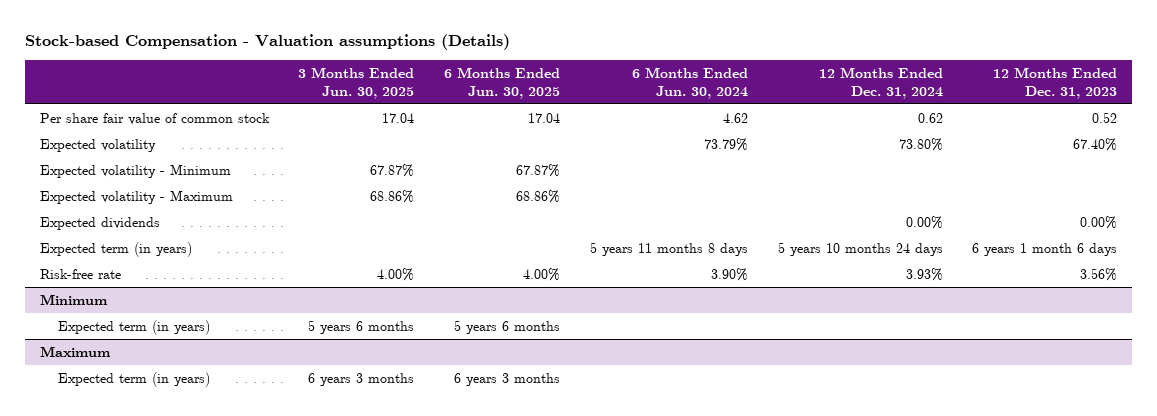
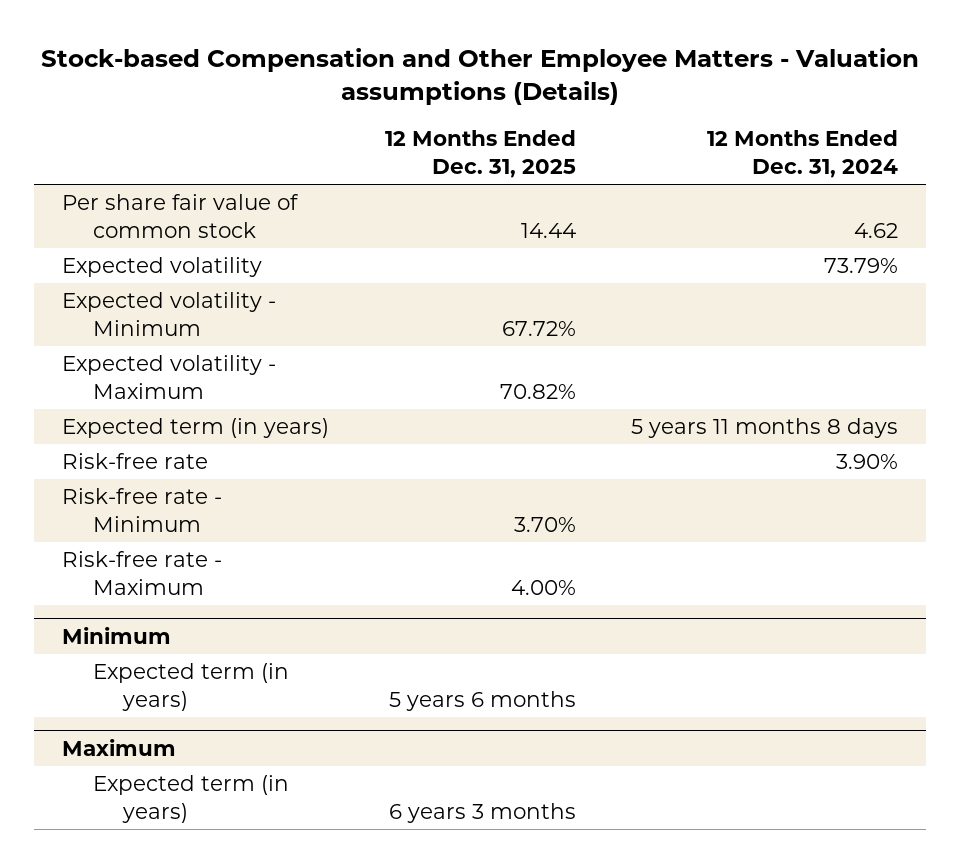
[24,34,510,51] Stock-based Compensation - Valuation assumptions (Details) -> [41,48,920,106] Stock-based Compensation and Other Employee Matters - Valuation assumptions (Details)
[298,66,415,99] 3 Months Ended Jun. 30, 2025 -> none
[444,66,561,99] 6 Months Ended Jun. 30, 2025 -> none
[631,66,748,99] 6 Months Ended Jun. 30, 2024 -> none
[993,66,1118,99] 12 Months Ended Dec. 31, 2023 -> none
none -> [384,130,576,178] 12 Months Ended Dec. 31, 2025
[917,112,943,123] 0.62 -> [854,222,899,238] 4.62
[898,137,943,151] 73.80% -> [824,258,899,274] 73.79%
[39,216,160,230] Expected dividends -> none
[777,241,943,256] 5 years 10 months 24 days -> [631,418,899,439] 5 years 11 months 8 days
[905,267,943,281] 3.93% -> [836,454,899,470] 3.90%
none -> [61,488,222,532] Risk-free rate - Minimum
none -> [61,551,222,595] Risk-free rate - Maximum

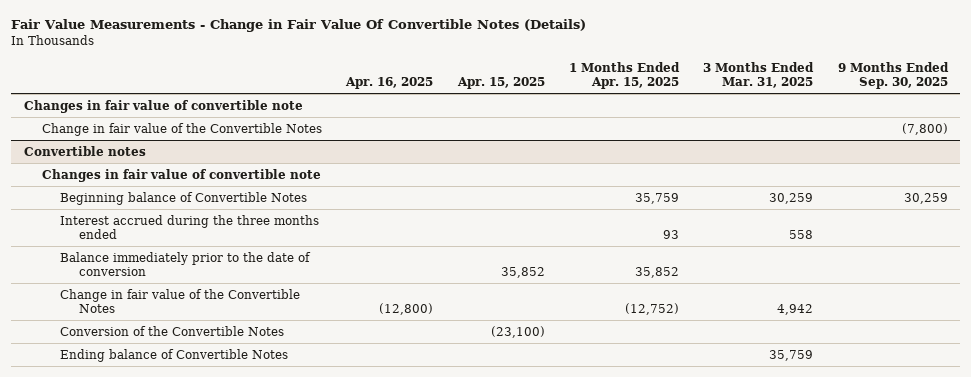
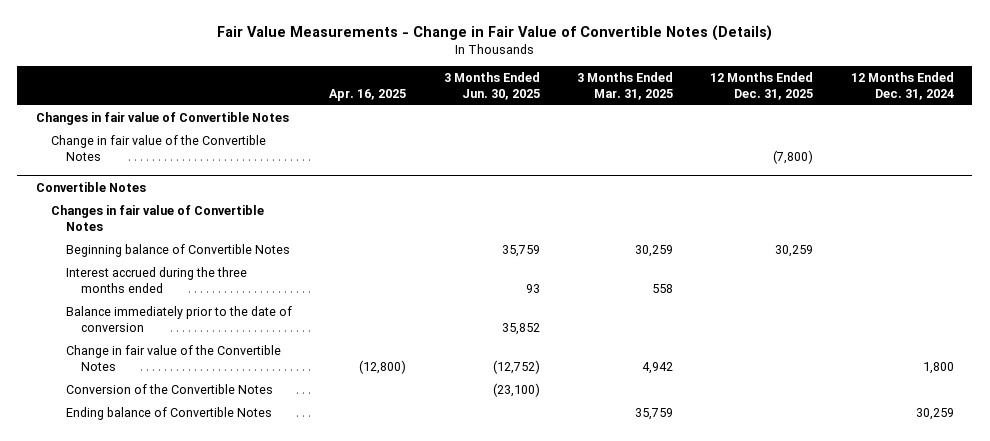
[11,19,587,33] Fair Value Measurements - Change in Fair Value Of Convertible Notes (Details) -> [216,24,772,41] Fair Value Measurements - Change in Fair Value of Convertible Notes (Details)
[456,76,545,89] Apr. 15, 2025 -> none
[568,61,680,89] 1 Months Ended Apr. 15, 2025 -> none
[837,61,949,89] 9 Months Ended Sep. 30, 2025 -> none
none -> [443,71,540,100] 3 Months Ended Jun. 30, 2025
none -> [710,71,814,100] 12 Months Ended Dec. 31, 2025
none -> [850,71,954,100] 12 Months Ended Dec. 31, 2024
[23,99,303,113] Changes in fair value of convertible note -> [35,111,289,125] Changes in fair value of Convertible Notes
[23,145,146,156] Convertible notes -> [35,181,146,192] Convertible Notes
[41,168,321,182] Changes in fair value of convertible note -> [50,204,264,231] Changes in fair value of Convertible Notes

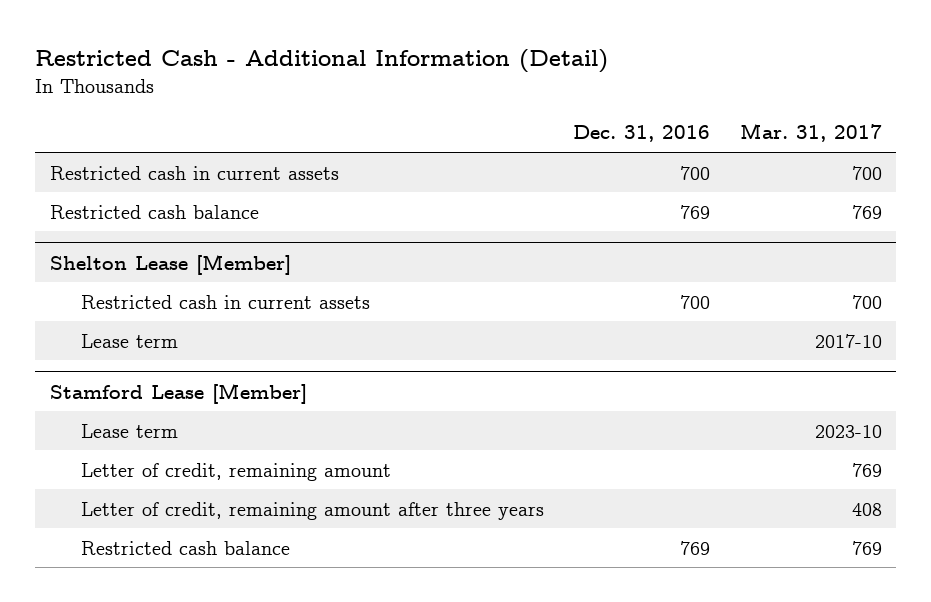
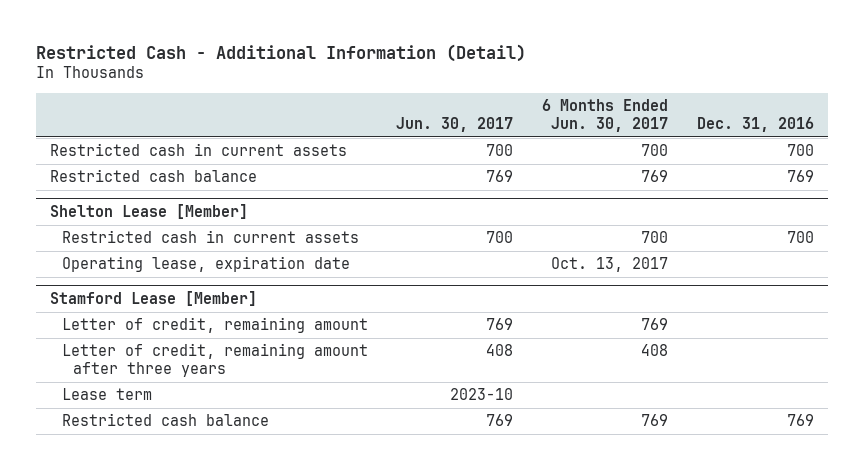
[739,123,882,143] Mar. 31, 2017 -> none
none -> [396,117,514,133] Jun. 30, 2017
none -> [542,99,669,133] 6 Months Ended Jun. 30, 2017
[80,333,178,348] Lease term -> none
none -> [61,256,350,273] Operating lease, expiration date
[80,423,178,438] Lease term -> [61,388,152,401] Lease term

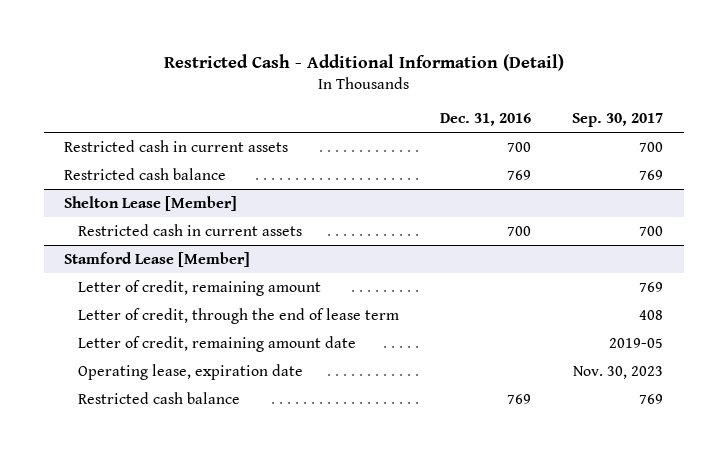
[396,117,514,133] Jun. 30, 2017 -> none
[542,99,669,133] 6 Months Ended Jun. 30, 2017 -> none
none -> [572,112,664,127] Sep. 30, 2017
[61,256,350,273] Operating lease, expiration date -> none
[61,388,152,401] Lease term -> none
[61,343,368,378] Letter of credit, remaining amount after three years -> [77,307,399,324] Letter of credit, through the end of lease term
none -> [77,335,356,352] Letter of credit, remaining amount date
none -> [77,363,303,380] Operating lease, expiration date

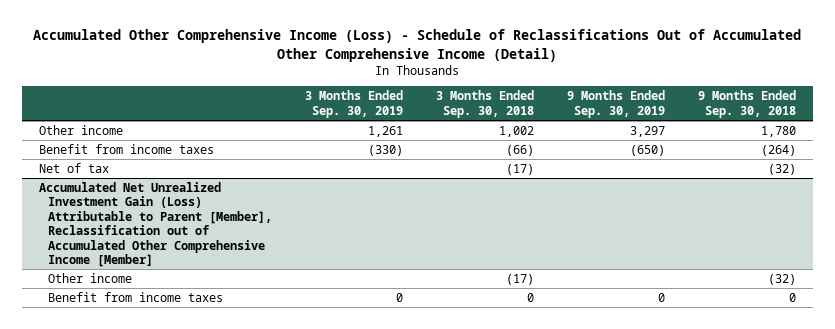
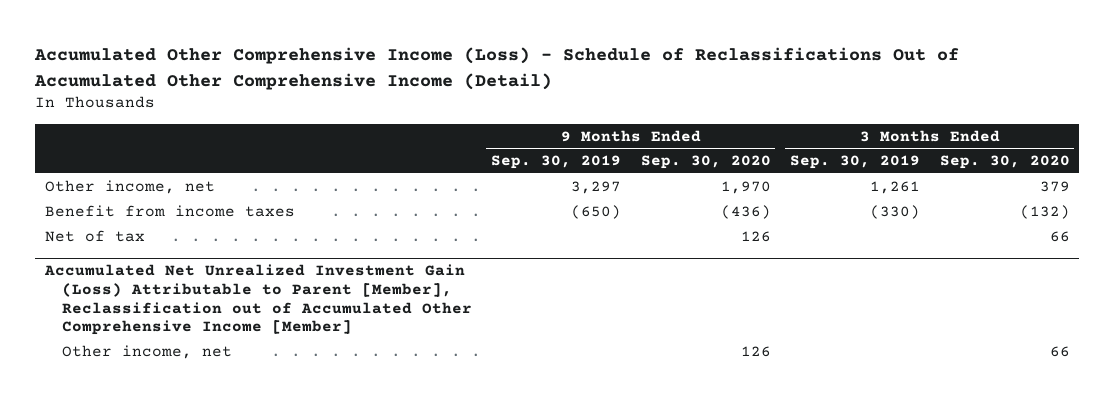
[436,90,535,118] 3 Months Ended Sep. 30, 2018 -> none
[698,90,797,118] 9 Months Ended Sep. 30, 2018 -> none
none -> [640,155,771,170] Sep. 30, 2020
none -> [939,155,1070,170] Sep. 30, 2020
[38,124,123,135] Other income -> [44,179,215,194] Other income, net
[48,291,224,302] Benefit from income taxes -> none
[48,272,133,283] Other income -> [61,344,232,359] Other income, net

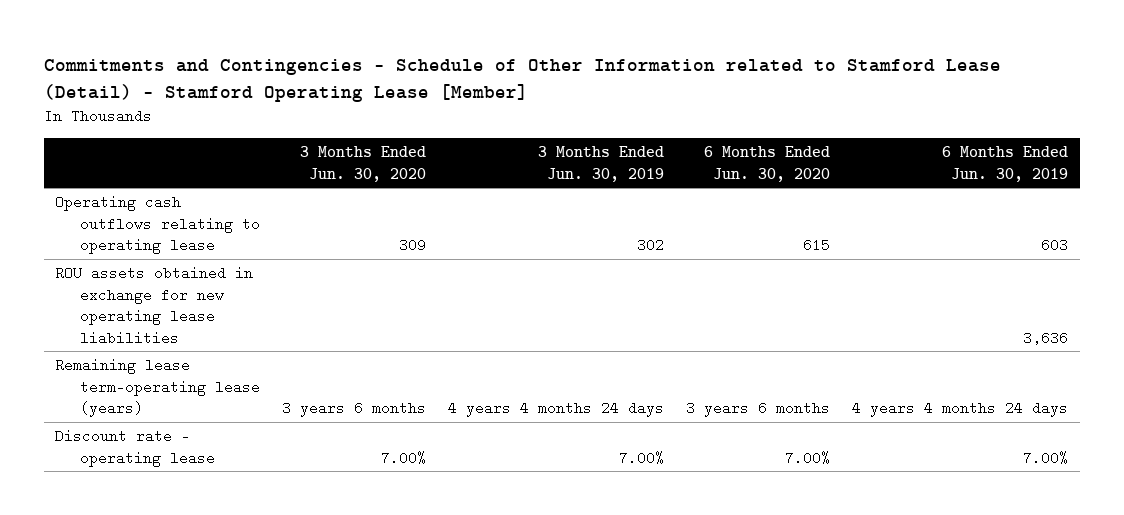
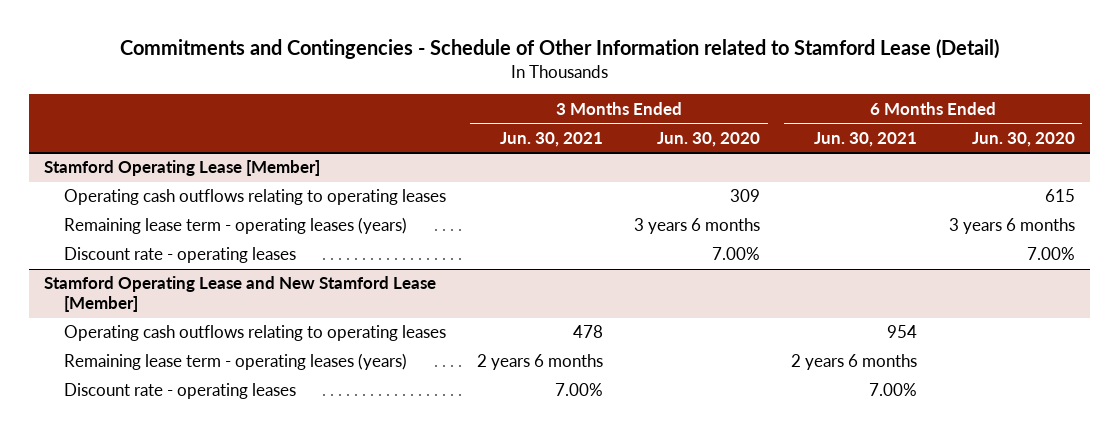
[44,58,1002,102] Commitments and Contingencies - Schedule of Other Information related to Stamford Lease (Detail) - Stamford Operating Lease [Member] -> [119,38,999,59] Commitments and Contingencies - Schedule of Other Information related to Stamford Lease (Detail)
[538,146,665,182] 3 Months Ended Jun. 30, 2019 -> none
[942,146,1069,182] 6 Months Ended Jun. 30, 2019 -> none
none -> [500,131,604,147] Jun. 30, 2021
none -> [814,131,918,147] Jun. 30, 2021
[55,195,260,255] Operating cash outflows relating to operating lease -> none
[55,266,254,345] ROU assets obtained in exchange for new operating lease liabilities -> none
[55,358,260,418] Remaining lease term-operating lease (years) -> none
[55,429,215,467] Discount rate - operating lease -> none
none -> [44,160,321,177] Stamford Operating Lease [Member]
none -> [64,189,447,206] Operating cash outflows relating to operating leases
none -> [64,217,408,235] Remaining lease term - operating leases (years)
none -> [64,247,297,264] Discount rate - operating leases
none -> [44,276,437,313] Stamford Operating Lease and New Stamford Lease [Member]
none -> [64,325,447,342] Operating cash outflows relating to operating leases
none -> [64,353,408,371] Remaining lease term - operating leases (years)
none -> [64,383,297,400] Discount rate - operating leases

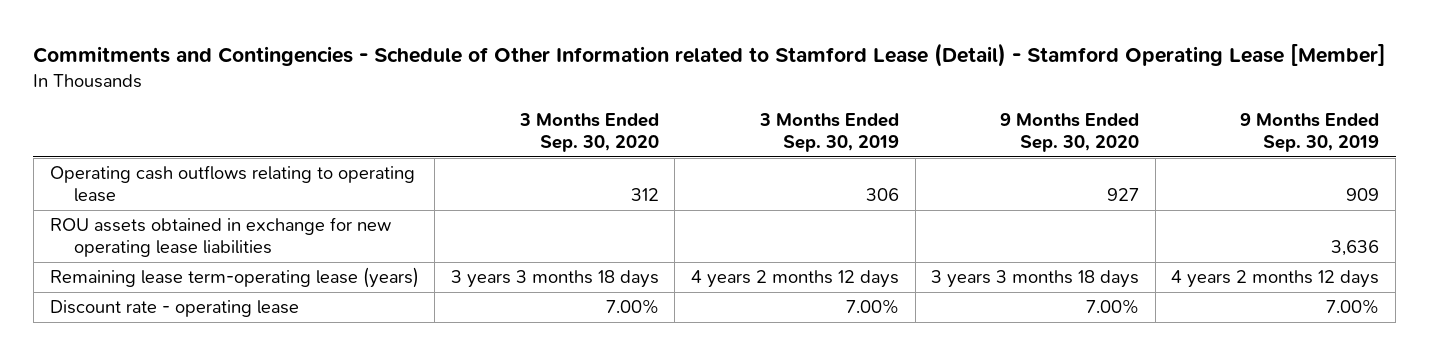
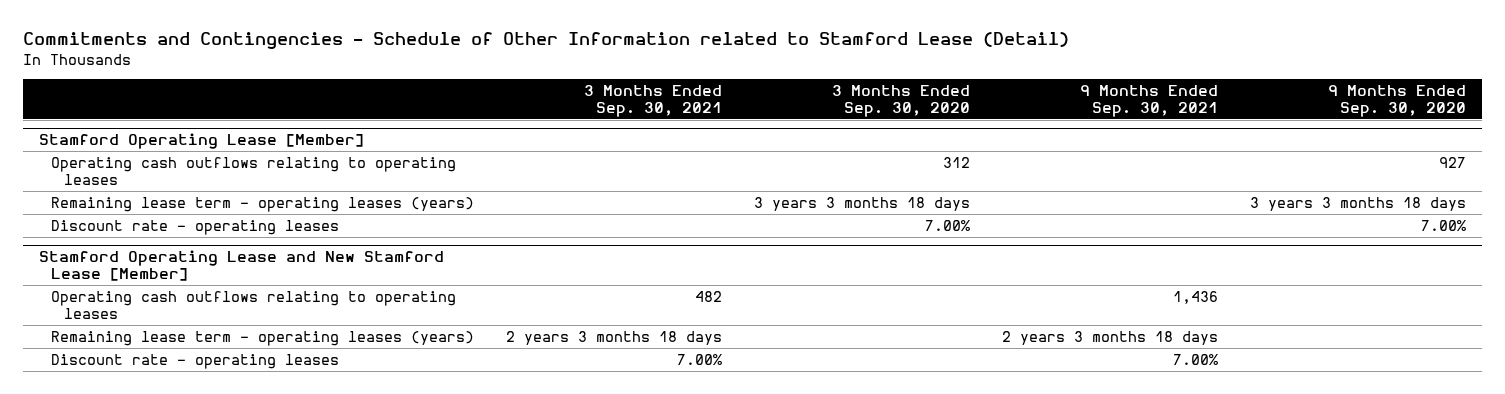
[33,42,1387,67] Commitments and Contingencies - Schedule of Other Information related to Stamford Lease (Detail) - Stamford Operating Lease [Member] -> [22,32,1069,50] Commitments and Contingencies - Schedule of Other Information related to Stamford Lease (Detail)
[758,113,899,152] 3 Months Ended Sep. 30, 2019 -> none
[1240,113,1380,152] 9 Months Ended Sep. 30, 2019 -> none
none -> [584,84,723,117] 3 Months Ended Sep. 30, 2021
none -> [1080,84,1219,117] 9 Months Ended Sep. 30, 2021
[49,165,415,202] Operating cash outflows relating to operating lease -> none
[49,217,391,257] ROU assets obtained in exchange for new operating lease liabilities -> none
[49,267,419,289] Remaining lease term-operating lease (years) -> none
[49,300,299,318] Discount rate - operating lease -> none
none -> [38,133,364,150] Stamford Operating Lease [Member]
none -> [51,156,457,185] Operating cash outflows relating to operating leases
none -> [51,196,475,212] Remaining lease term - operating leases (years)
none -> [51,219,340,235] Discount rate - operating leases
none -> [38,250,444,282] Stamford Operating Lease and New Stamford Lease [Member]
none -> [51,290,457,319] Operating cash outflows relating to operating leases
none -> [51,330,475,346] Remaining lease term - operating leases (years)
none -> [51,353,340,369] Discount rate - operating leases

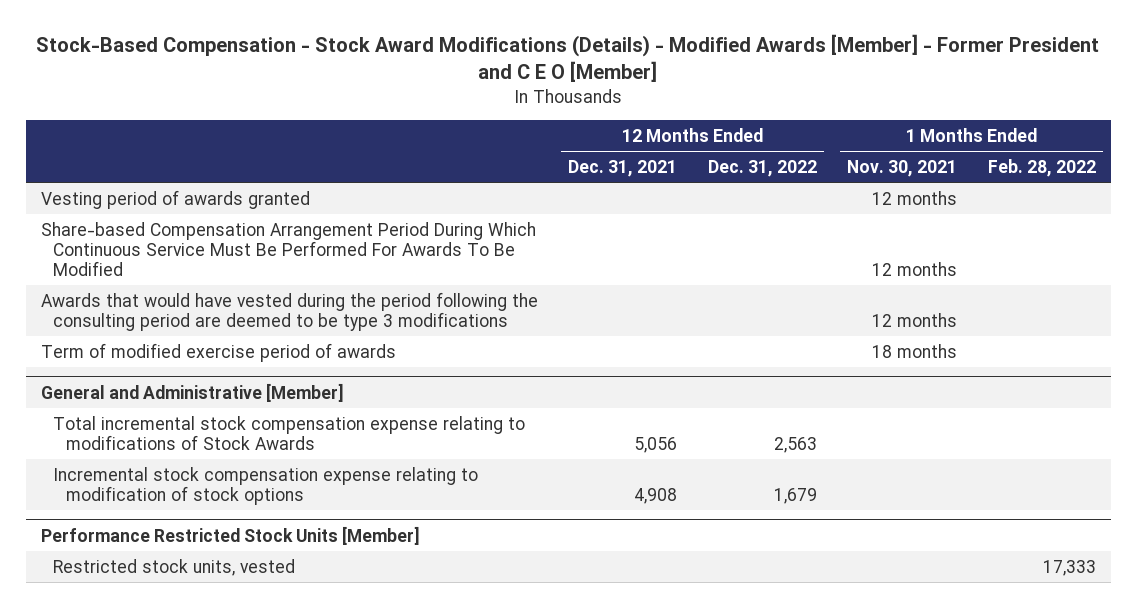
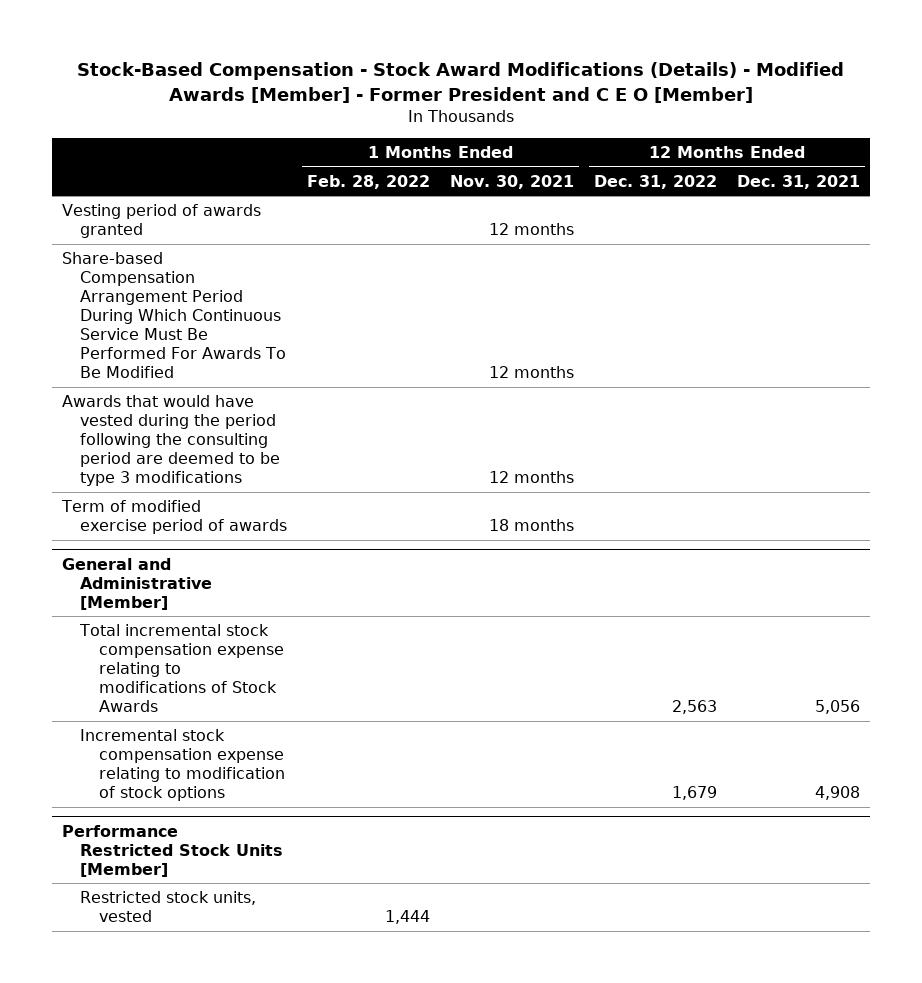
[1042,559,1096,576] 17,333 -> [385,910,431,925] 1,444

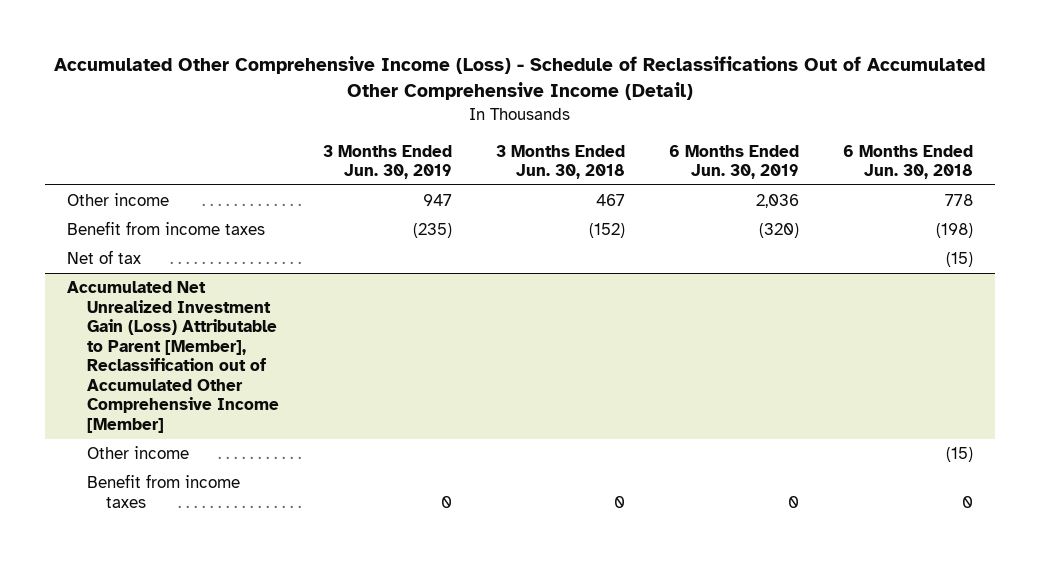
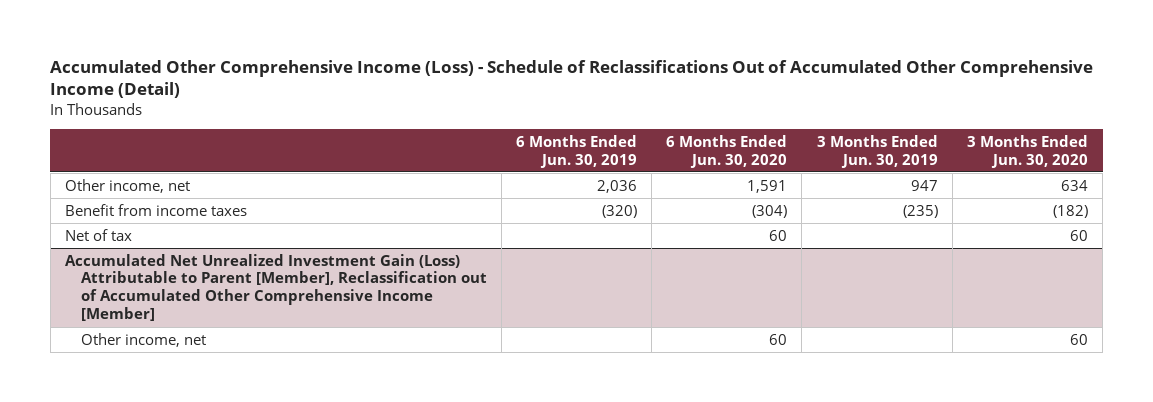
[495,144,625,180] 3 Months Ended Jun. 30, 2018 -> none
[842,144,973,180] 6 Months Ended Jun. 30, 2018 -> none
none -> [666,134,788,168] 6 Months Ended Jun. 30, 2020
none -> [966,134,1088,168] 3 Months Ended Jun. 30, 2020
[67,193,170,207] Other income -> [64,178,190,193] Other income, net
[86,474,240,508] Benefit from income taxes -> none
[86,446,189,460] Other income -> [80,332,206,347] Other income, net

